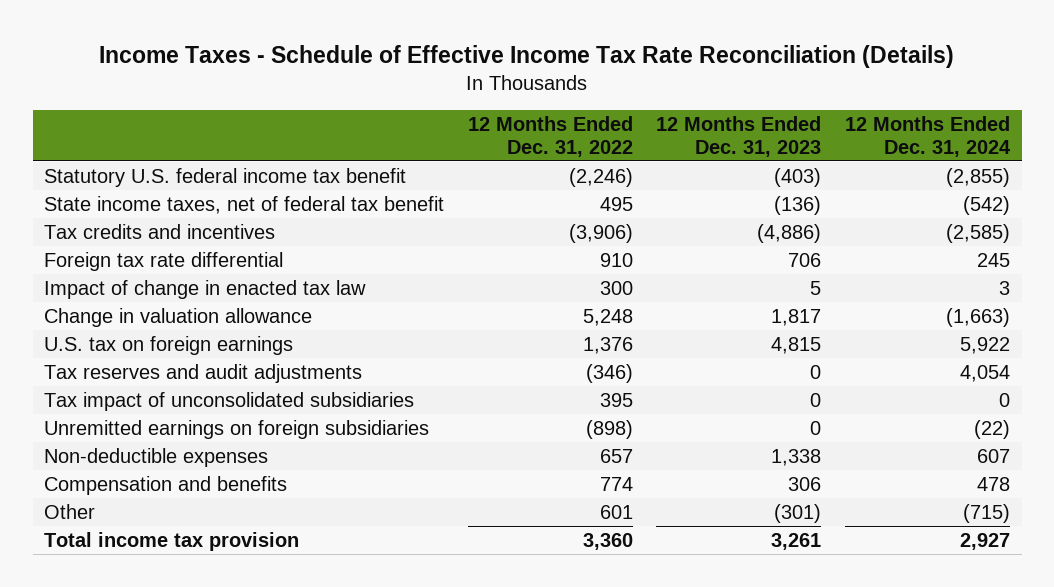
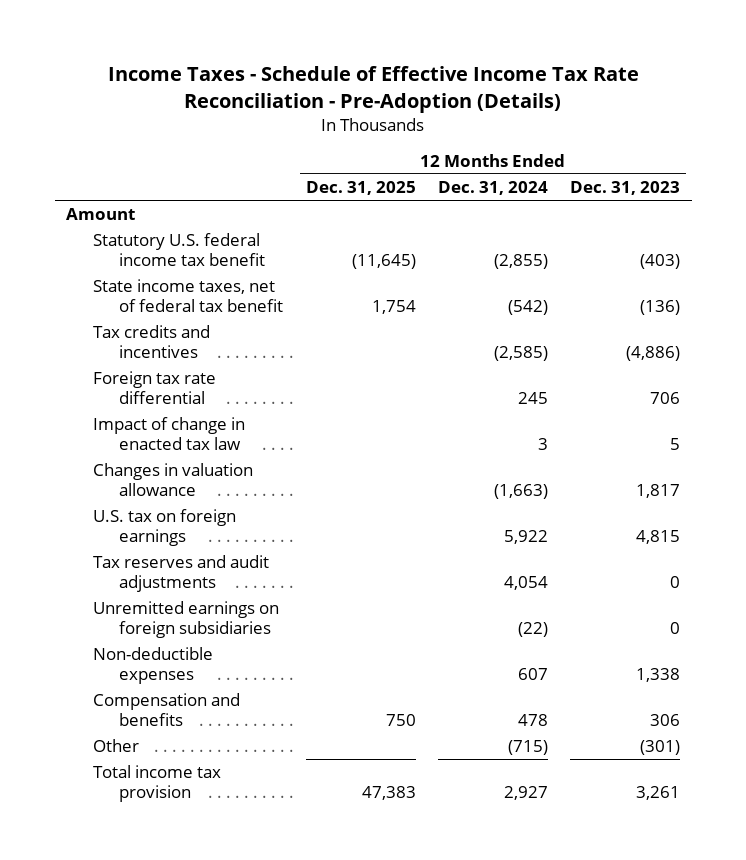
[99,45,955,69] Income Taxes - Schedule of Effective Income Tax Rate Reconciliation (Details) -> [108,66,640,113] Income Taxes - Schedule of Effective Income Tax Rate Reconciliation - Pre-Adoption (Details)
[467,115,633,157] 12 Months Ended Dec. 31, 2022 -> none
none -> [305,181,416,196] Dec. 31, 2025
none -> [65,208,135,221] Amount
[44,307,313,327] Change in valuation allowance -> [92,463,253,497] Changes in valuation allowance
[44,391,415,411] Tax impact of unconsolidated subsidiaries -> none

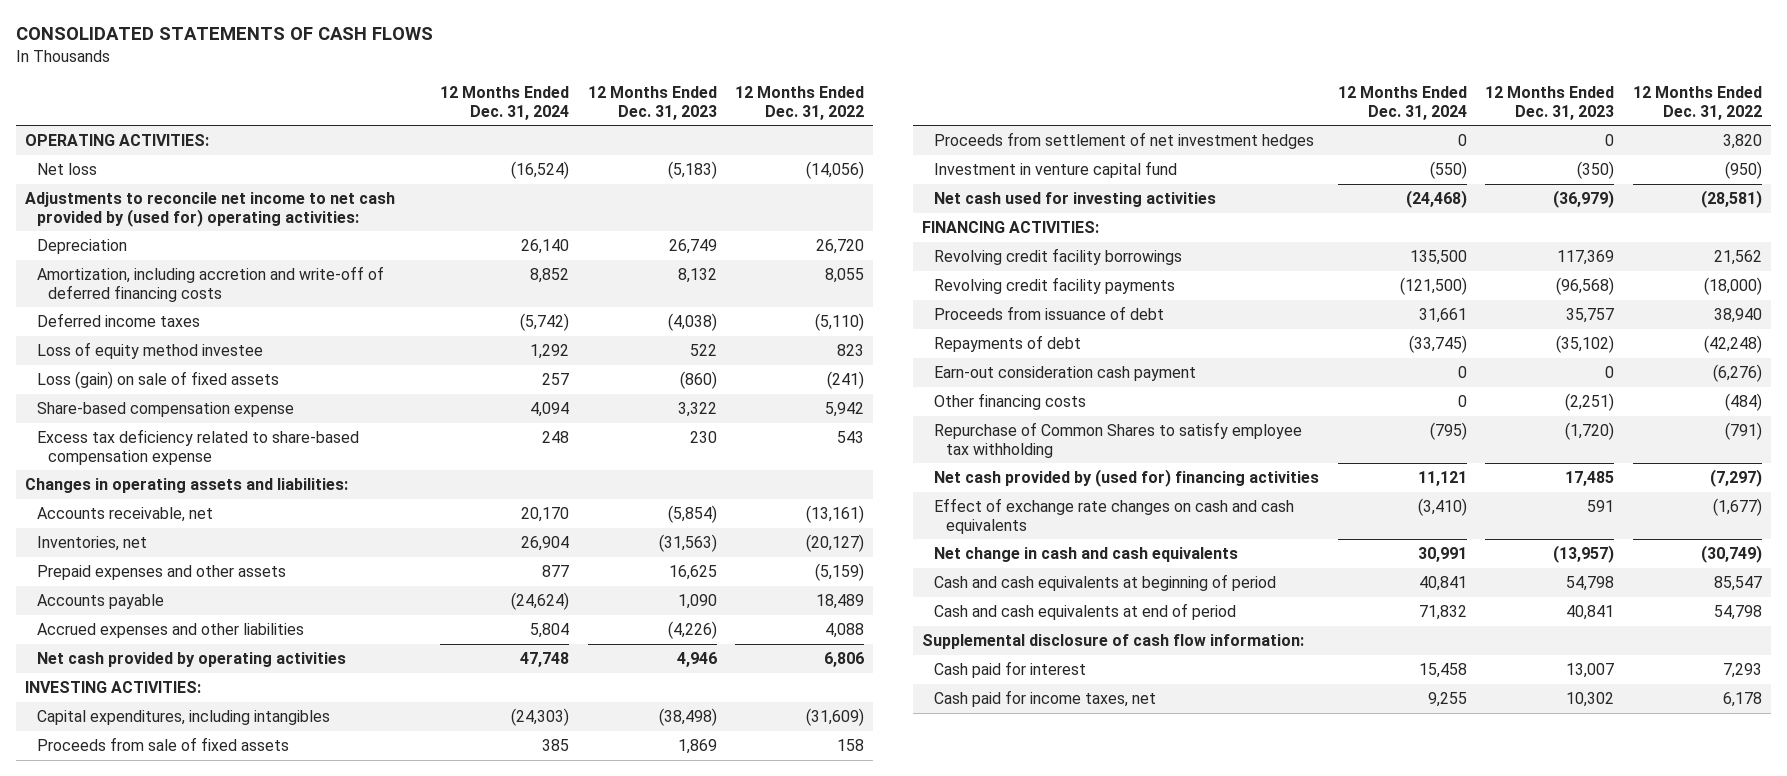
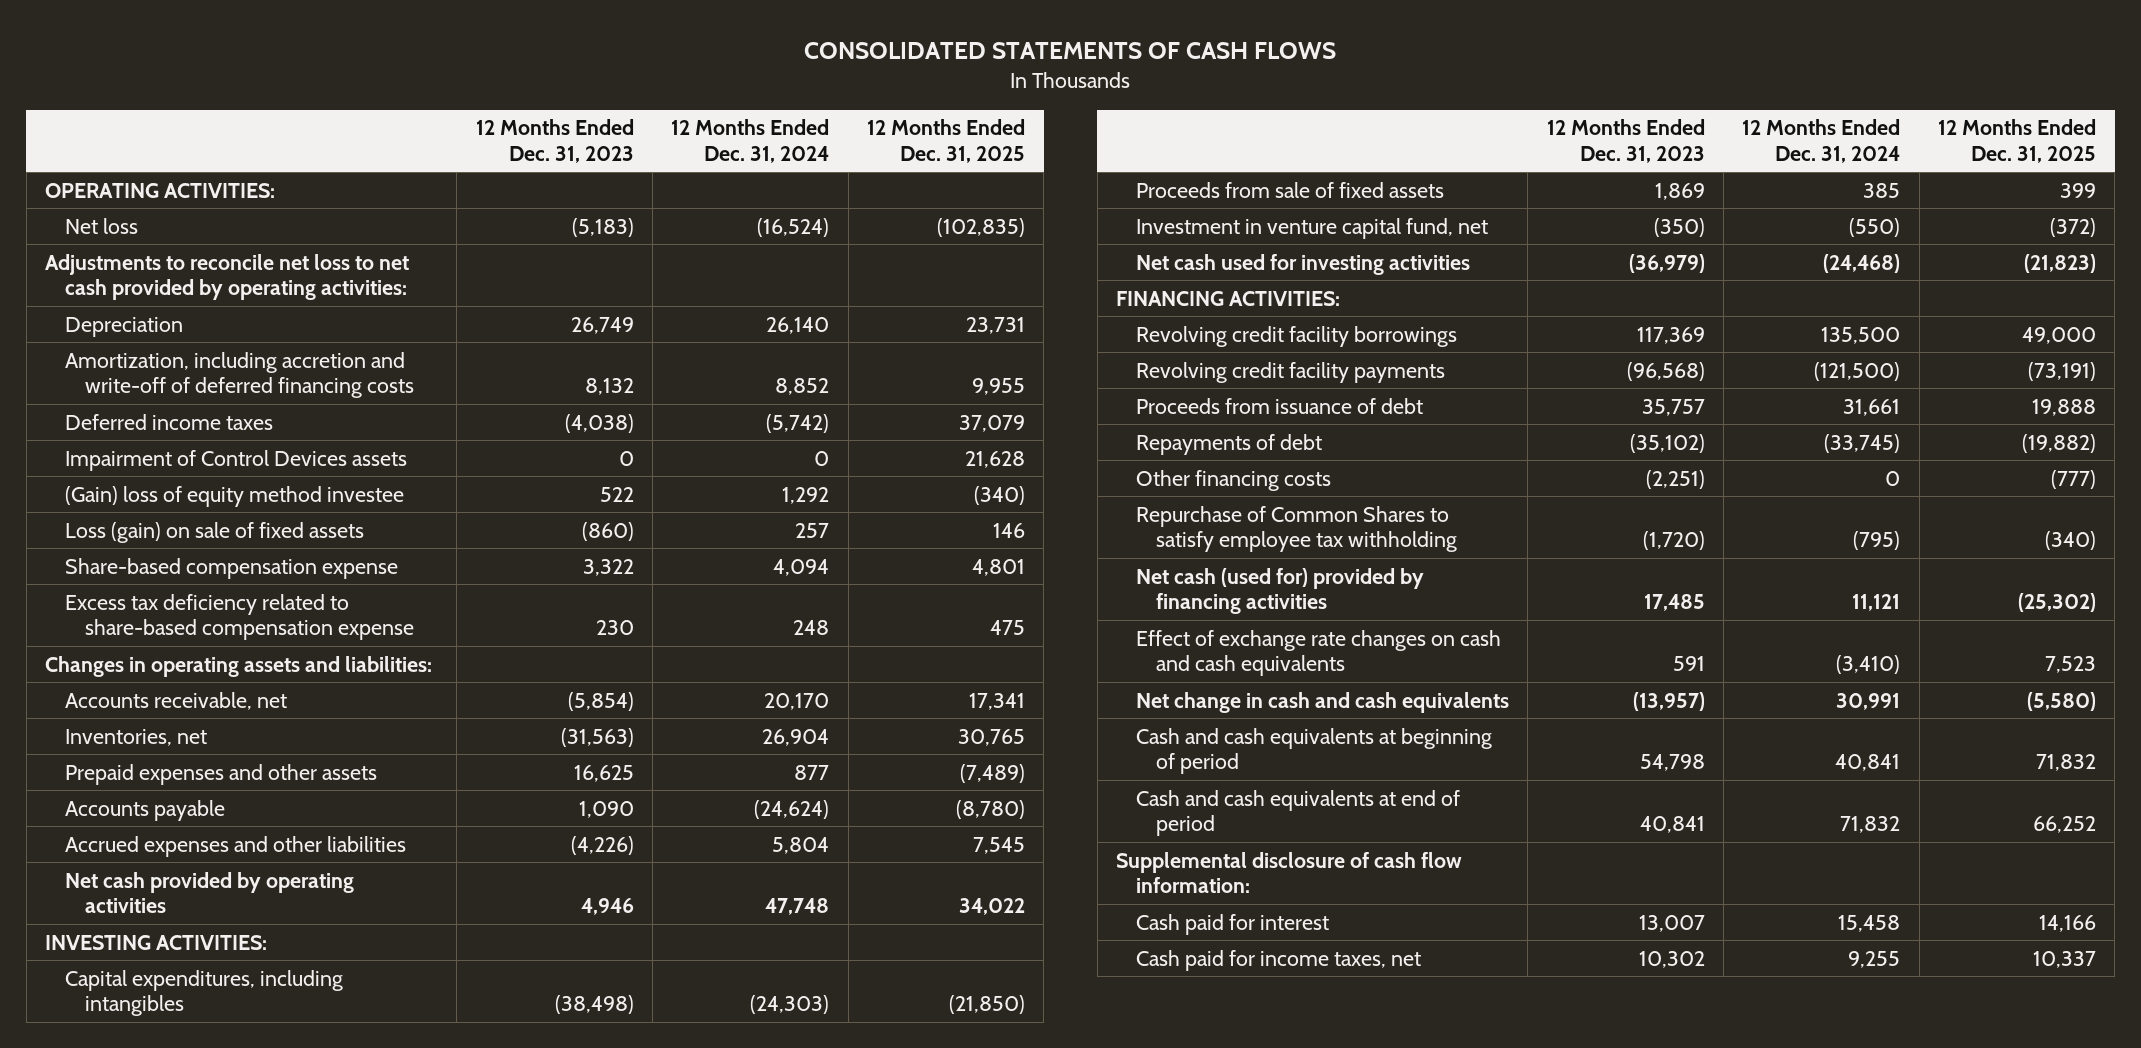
[735,85,865,120] 12 Months Ended Dec. 31, 2022 -> none
none -> [866,119,1025,163] 12 Months Ended Dec. 31, 2025
[24,192,395,227] Adjustments to reconcile net income to net cash provided by (used for) operating activities: -> [44,253,409,301] Adjustments to reconcile net loss to net cash provided by operating activities:
none -> [64,449,407,471] Impairment of Control Devices assets
[36,342,263,360] Loss of equity method investee -> [64,485,404,507] (Gain) loss of equity method investee
[934,132,1315,150] Proceeds from settlement of net investment hedges -> none
[934,161,1178,179] Investment in venture capital fund -> [1135,217,1488,239] Investment in venture capital fund, net
[934,366,1197,382] Earn-out consideration cash payment -> none
[934,469,1320,488] Net cash provided by (used for) financing activities -> [1135,567,1424,615] Net cash (used for) provided by financing activities

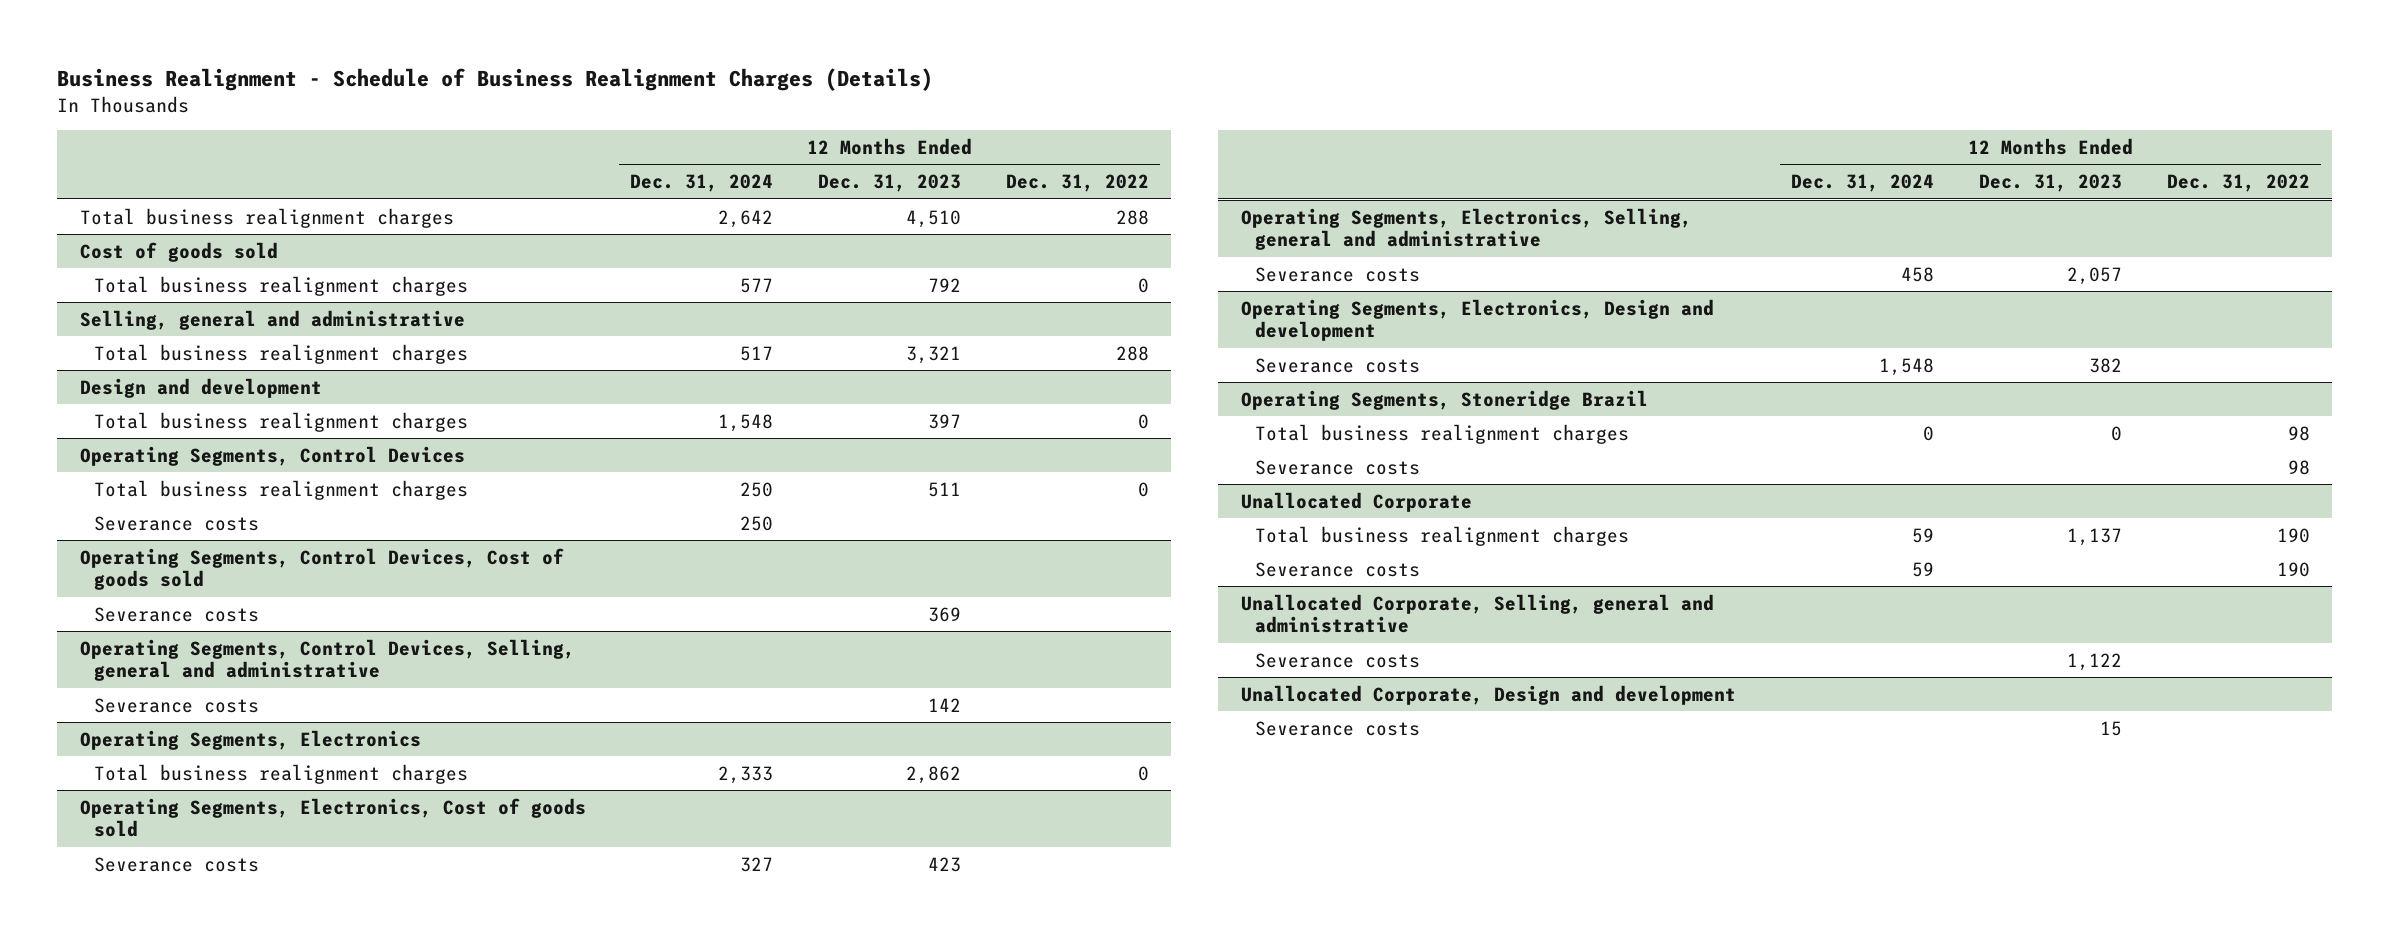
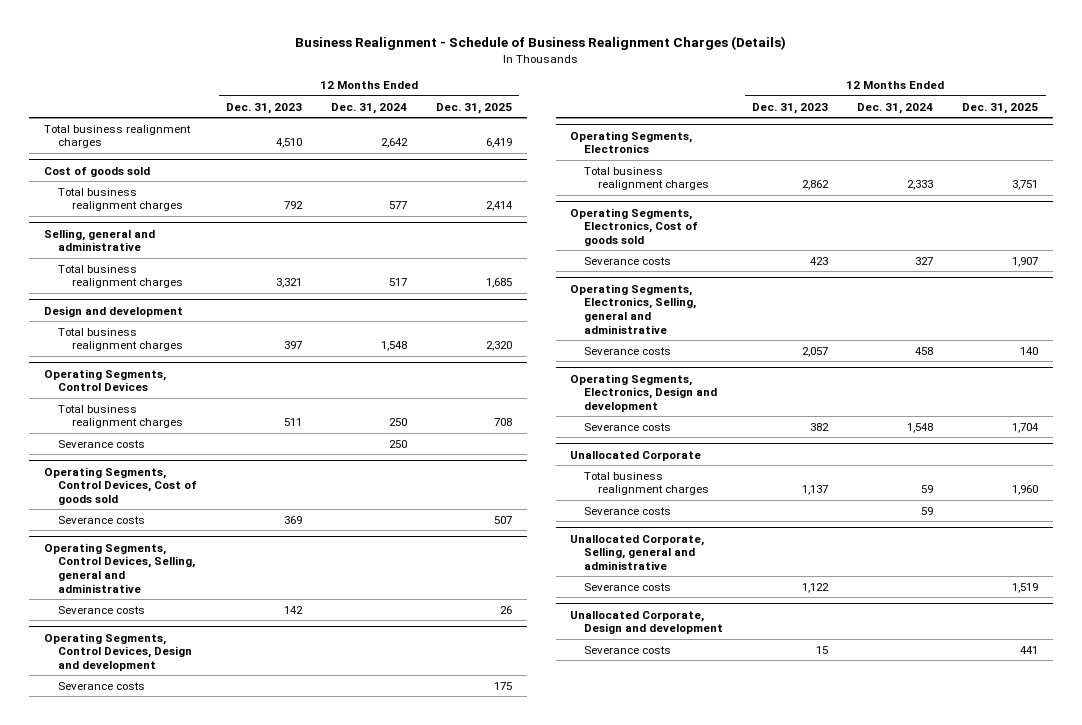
[1005,174,1149,193] Dec. 31, 2022 -> none
none -> [435,102,512,114] Dec. 31, 2025
none -> [43,632,192,671] Operating Segments, Control Devices, Design and development
none -> [57,681,145,690] Severance costs
[1240,389,1648,410] Operating Segments, Stoneridge Brazil -> none
[1255,423,1630,444] Total business realignment charges -> none
[1255,459,1421,475] Severance costs -> none

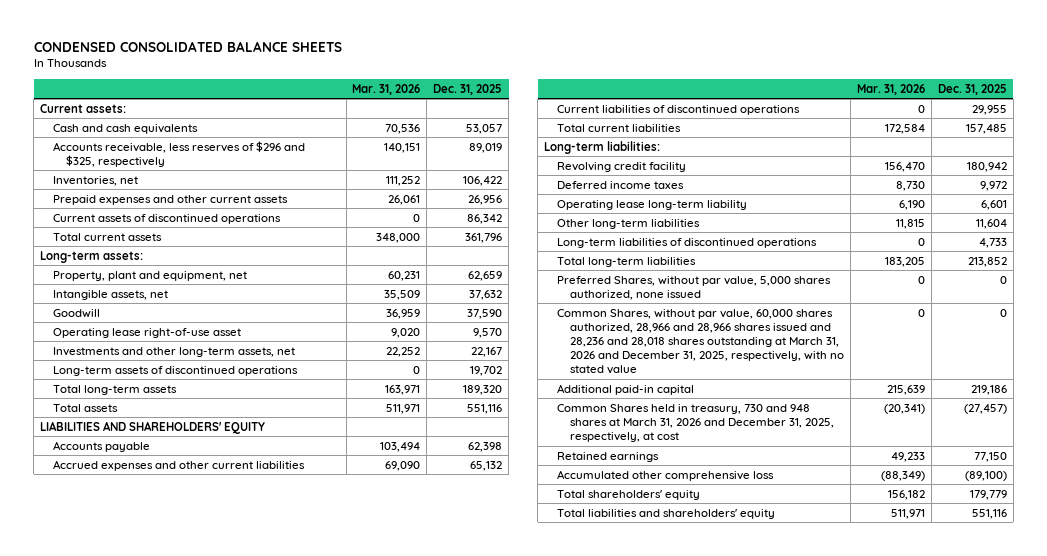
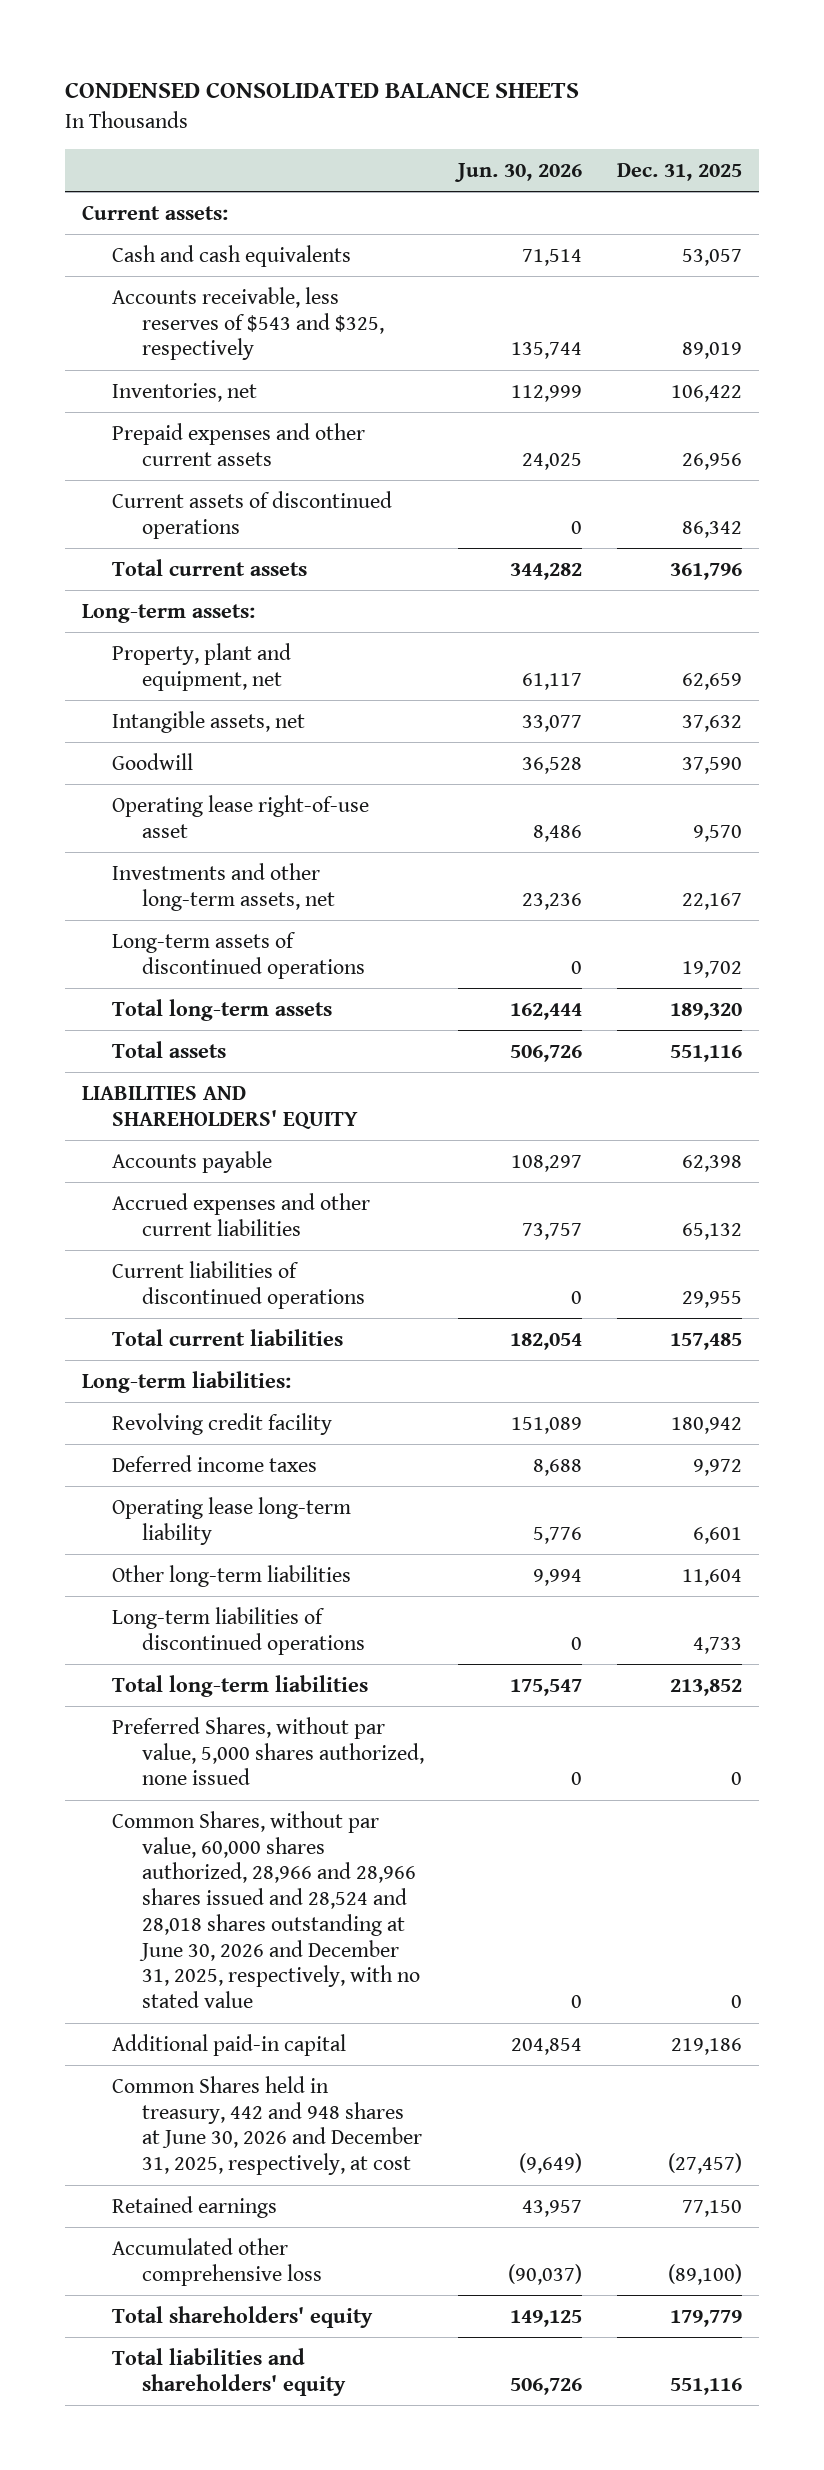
[352,83,421,95] Mar. 31, 2026 -> none
none -> [454,162,583,182] Jun. 30, 2026
[52,140,305,167] Accounts receivable, less reserves of $296 and $325, respectively -> [112,286,385,361] Accounts receivable, less reserves of $543 and $325, respectively
[557,308,844,375] Common Shares, without par value, 60,000 shares authorized, 28,966 and 28,966 shares issued and 28,236 and 28,018 shares outstanding at March 31, 2026 and December 31, 2025, respectively, with no stated value -> [112,1810,421,2009] Common Shares, without par value, 60,000 shares authorized, 28,966 and 28,966 shares issued and 28,524 and 28,018 shares outstanding at June 30, 2026 and December 31, 2025, respectively, with no stated value
[557,403,834,443] Common Shares held in treasury, 730 and 948 shares at March 31, 2026 and December 31, 2025, respectively, at cost -> [112,2075,423,2176] Common Shares held in treasury, 442 and 948 shares at June 30, 2026 and December 31, 2025, respectively, at cost

